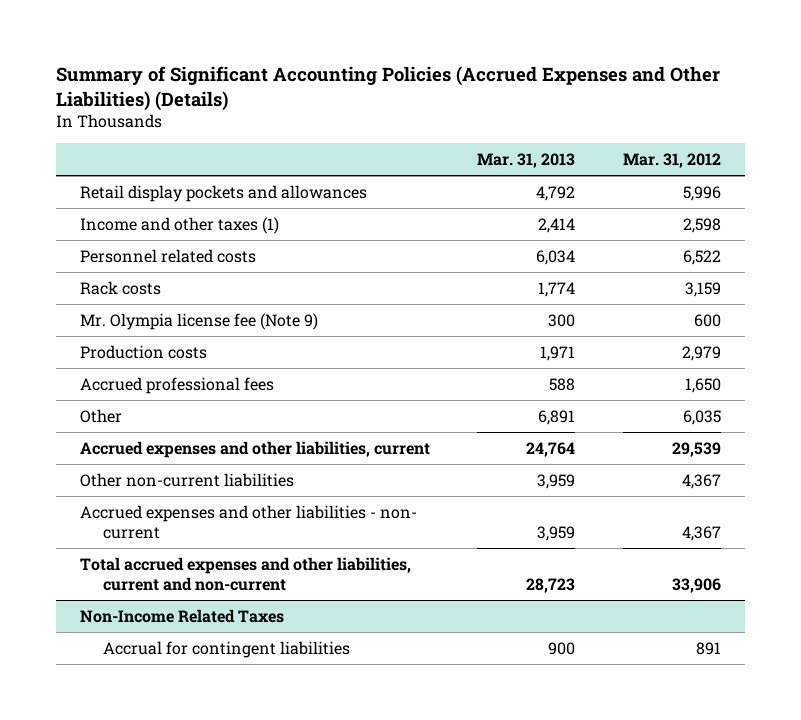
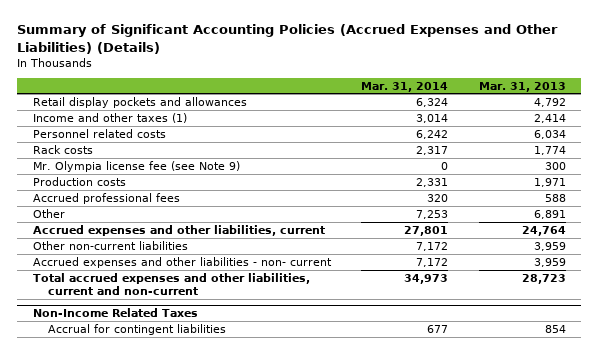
[623,153,722,169] Mar. 31, 2012 -> none
none -> [361,81,449,92] Mar. 31, 2014
[79,312,318,330] Mr. Olympia license fee (Note 9) -> [32,160,240,172] Mr. Olympia license fee (see Note 9)
[548,641,576,655] 900 -> [545,324,567,333] 854

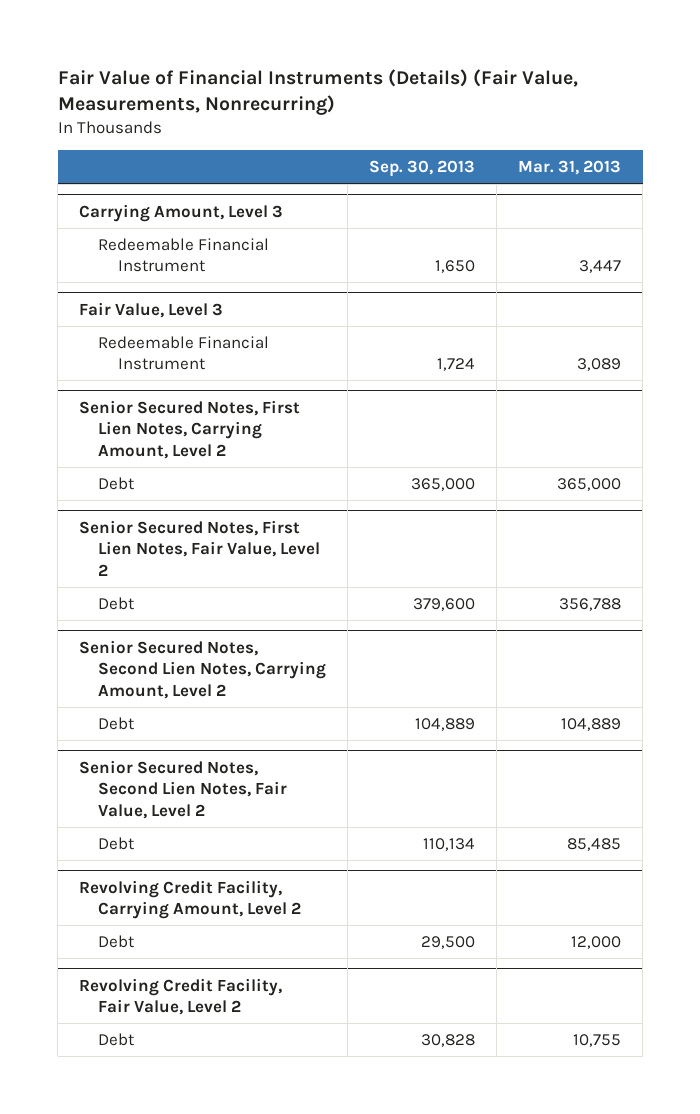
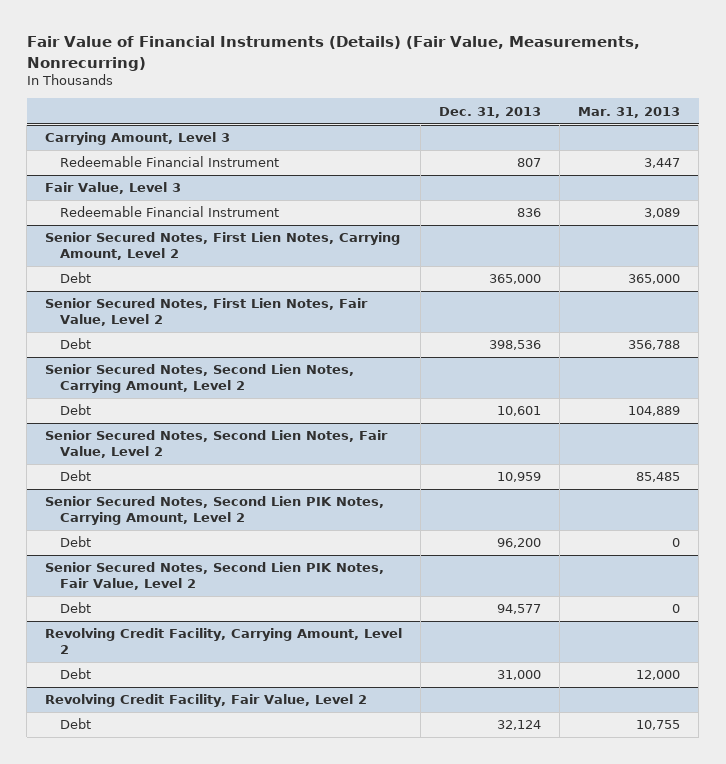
[369,159,476,177] Sep. 30, 2013 -> none
none -> [439,106,542,118] Dec. 31, 2013
none -> [45,496,385,526] Senior Secured Notes, Second Lien PIK Notes, Carrying Amount, Level 2
none -> [59,536,91,548] Debt
none -> [45,562,385,591] Senior Secured Notes, Second Lien PIK Notes, Fair Value, Level 2
none -> [59,602,91,614] Debt

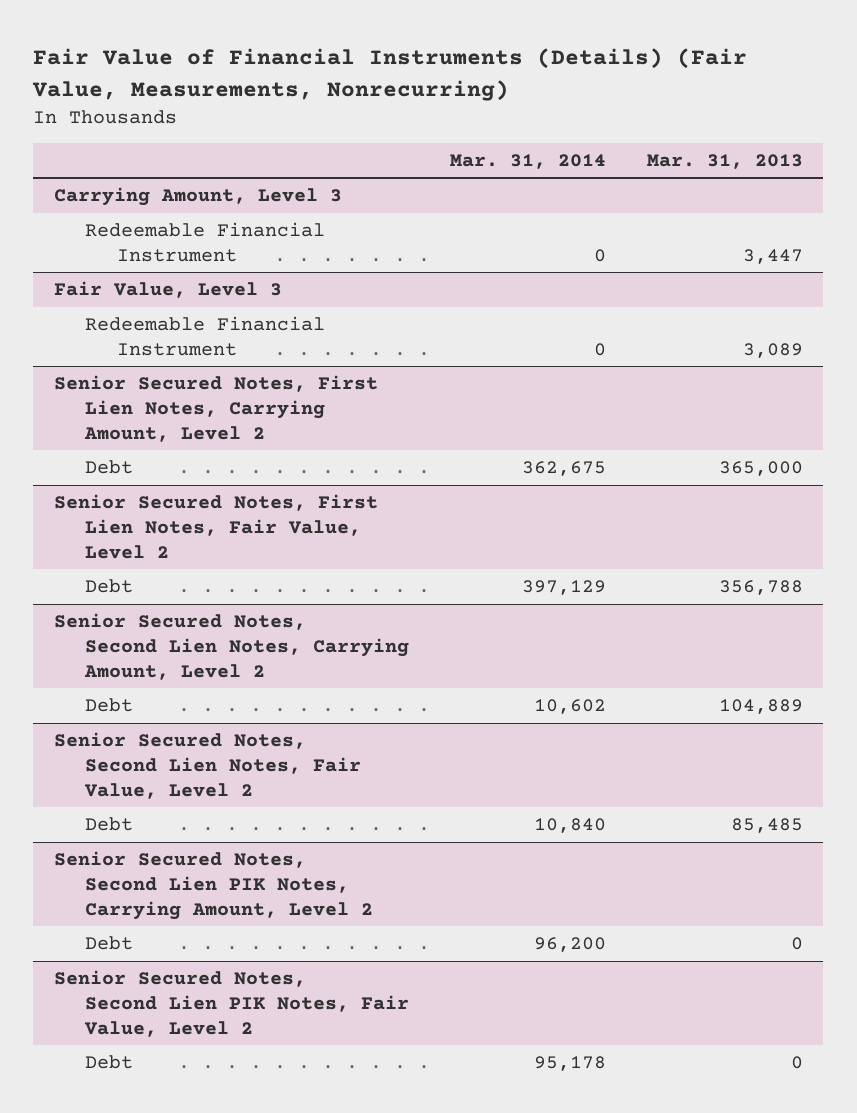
[439,106,542,118] Dec. 31, 2013 -> none
none -> [450,153,607,169] Mar. 31, 2014
[45,628,403,655] Revolving Credit Facility, Carrying Amount, Level 2 -> none
[59,668,91,680] Debt -> none
[45,694,368,708] Revolving Credit Facility, Fair Value, Level 2 -> none
[59,718,91,730] Debt -> none

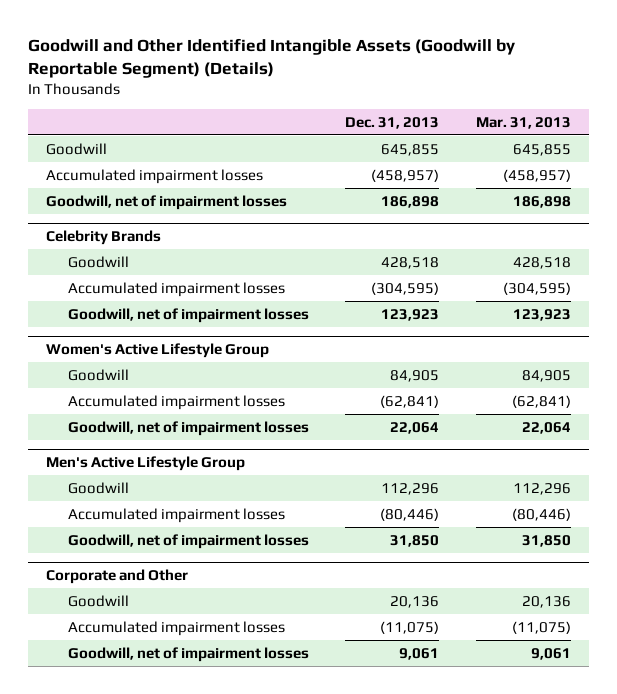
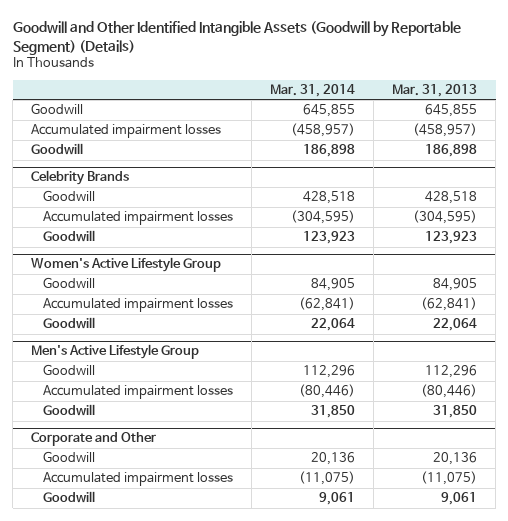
[345,116,440,129] Dec. 31, 2013 -> none
none -> [270,83,356,97] Mar. 31, 2014
[45,194,287,210] Goodwill, net of impairment losses -> [30,143,83,156] Goodwill
[67,307,309,323] Goodwill, net of impairment losses -> [43,230,96,243] Goodwill
[67,420,309,436] Goodwill, net of impairment losses -> [43,317,96,330] Goodwill
[67,533,309,549] Goodwill, net of impairment losses -> [43,404,96,417] Goodwill
[67,646,309,662] Goodwill, net of impairment losses -> [43,491,96,504] Goodwill

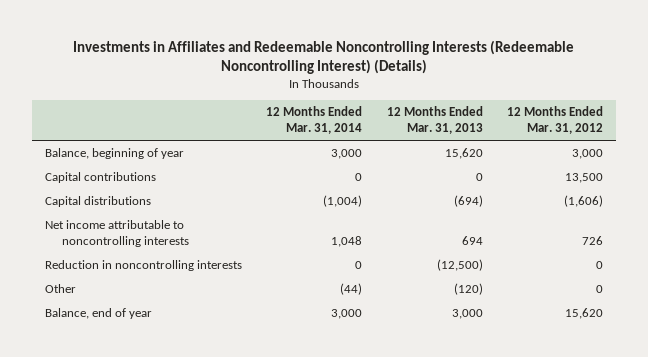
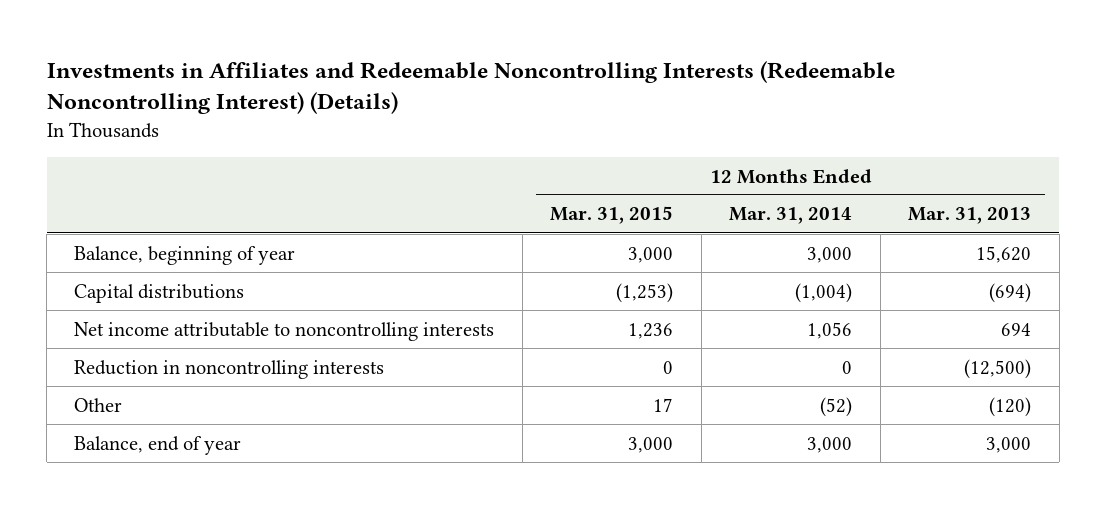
[507,106,604,135] 12 Months Ended Mar. 31, 2012 -> none
none -> [550,206,674,225] Mar. 31, 2015
[44,171,156,183] Capital contributions -> none
[331,235,363,247] 1,048 -> [807,321,853,339] 1,056
[340,282,363,295] (44) -> [820,396,853,417] (52)

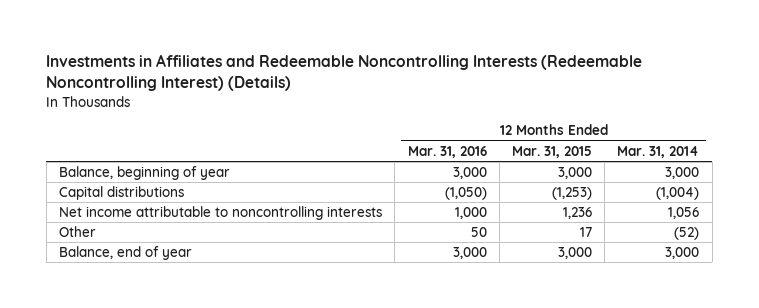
[908,207,1032,225] Mar. 31, 2013 -> none
none -> [407,145,487,158] Mar. 31, 2016
[74,359,385,379] Reduction in noncontrolling interests -> none

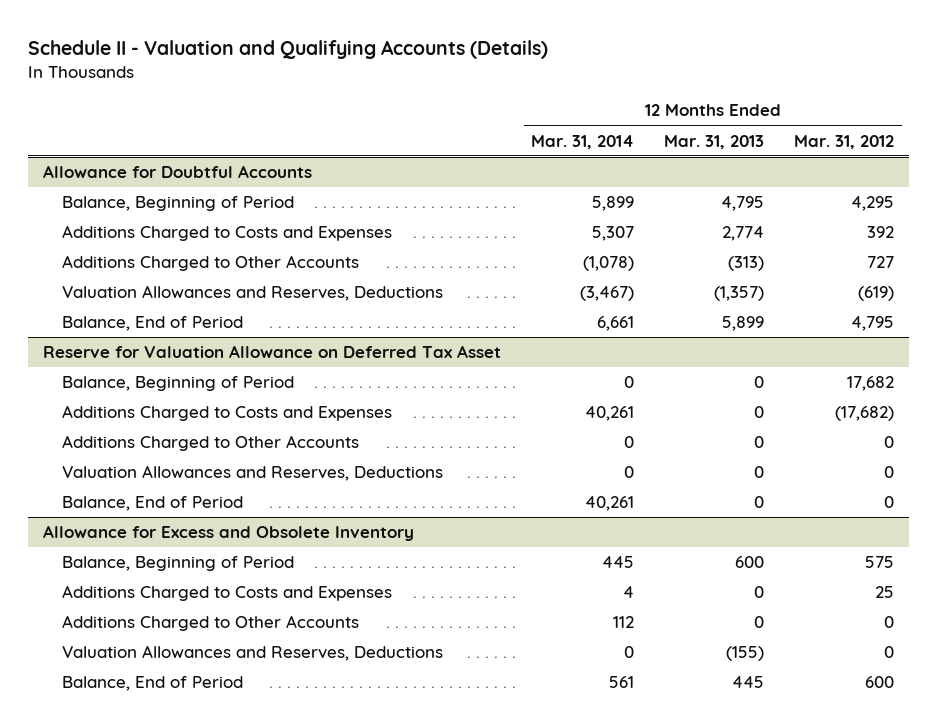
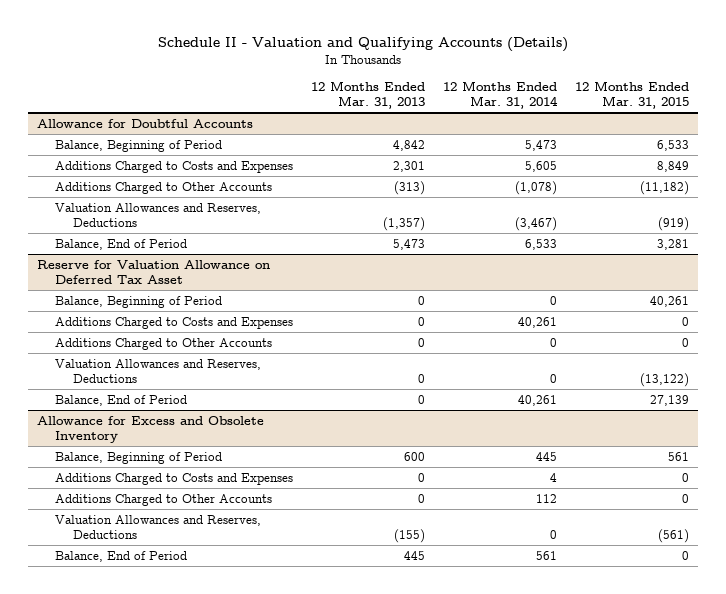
[794,134,895,149] Mar. 31, 2012 -> none
none -> [574,80,689,110] 12 Months Ended Mar. 31, 2015
[592,196,635,212] 5,899 -> [524,139,557,151] 5,473
[721,196,765,212] 4,795 -> [392,139,425,151] 4,842
[592,226,635,242] 5,307 -> [524,160,557,172] 5,605
[722,226,765,242] 2,774 -> [392,160,425,172] 2,301
[597,316,635,332] 6,661 -> [524,238,557,250] 6,533
[722,316,765,332] 5,899 -> [392,238,425,250] 5,473

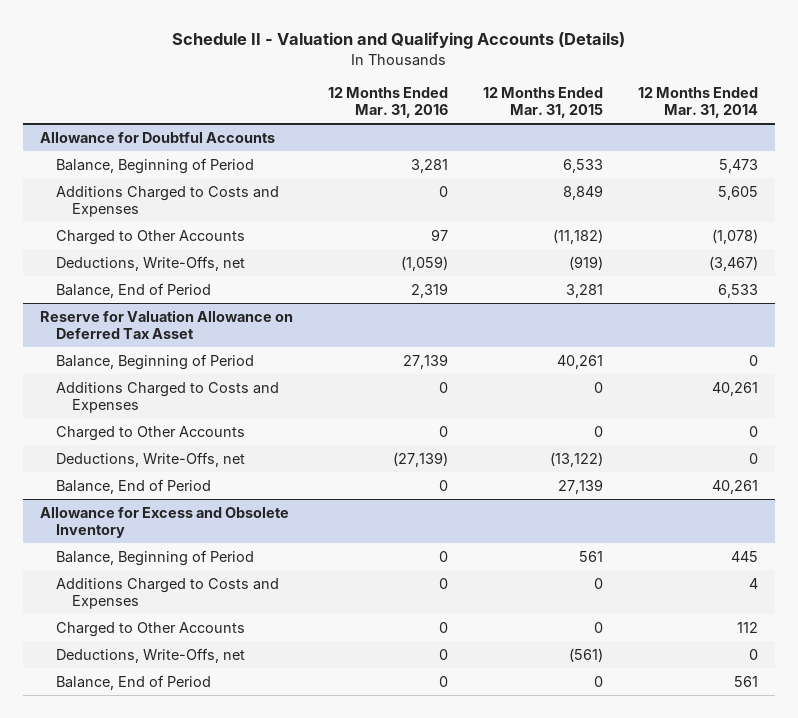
[310,80,425,110] 12 Months Ended Mar. 31, 2013 -> none
none -> [328,86,449,118] 12 Months Ended Mar. 31, 2016
[55,181,273,194] Additions Charged to Other Accounts -> [56,229,246,245] Charged to Other Accounts
[55,202,262,228] Valuation Allowances and Reserves, Deductions -> [56,255,246,271] Deductions, Write-Offs, net
[55,337,273,350] Additions Charged to Other Accounts -> [56,425,246,441] Charged to Other Accounts
[55,358,262,384] Valuation Allowances and Reserves, Deductions -> [56,451,246,467] Deductions, Write-Offs, net
[55,493,273,506] Additions Charged to Other Accounts -> [56,621,246,637] Charged to Other Accounts
[55,514,262,540] Valuation Allowances and Reserves, Deductions -> [56,647,246,663] Deductions, Write-Offs, net

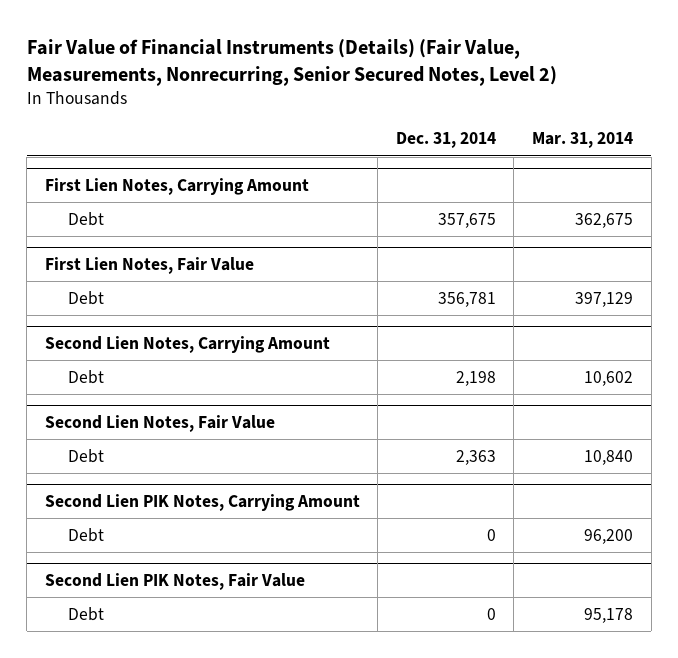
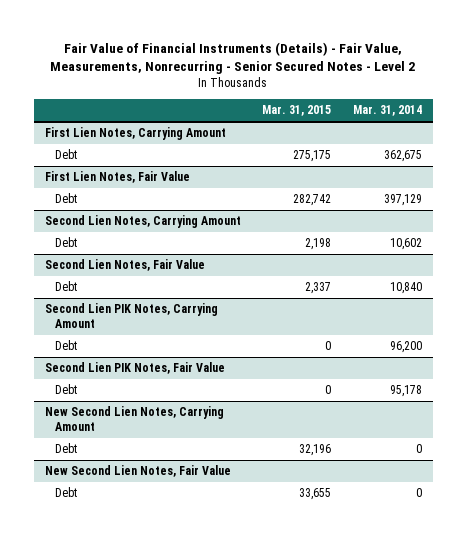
[26,38,557,86] Fair Value of Financial Instruments (Details) (Fair Value, Measurements, Nonrecurring, Senior Secured Notes, Level 2) -> [50,41,416,74] Fair Value of Financial Instruments (Details) - Fair Value, Measurements, Nonrecurring - Senior Secured Notes - Level 2
[395,132,496,149] Dec. 31, 2014 -> none
none -> [262,105,332,117] Mar. 31, 2015
none -> [44,406,224,431] New Second Lien Notes, Carrying Amount
none -> [54,443,77,454] Debt
none -> [44,465,231,478] New Second Lien Notes, Fair Value
none -> [54,487,77,498] Debt

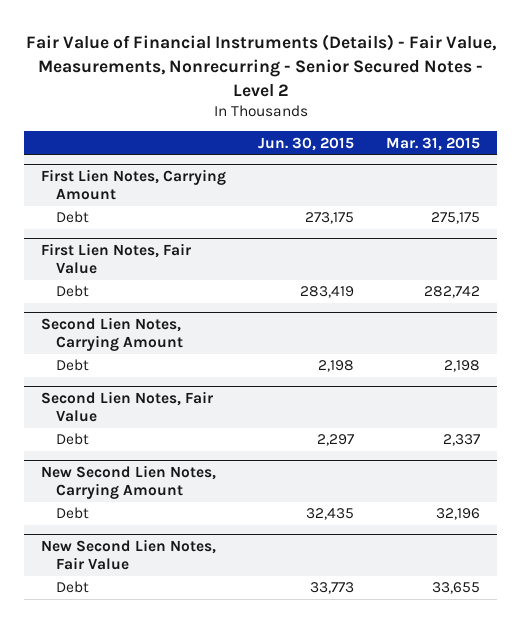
[352,105,422,117] Mar. 31, 2014 -> none
none -> [258,136,355,151] Jun. 30, 2015
[44,303,218,328] Second Lien PIK Notes, Carrying Amount -> none
[54,340,77,351] Debt -> none
[44,362,225,375] Second Lien PIK Notes, Fair Value -> none
[54,384,77,395] Debt -> none

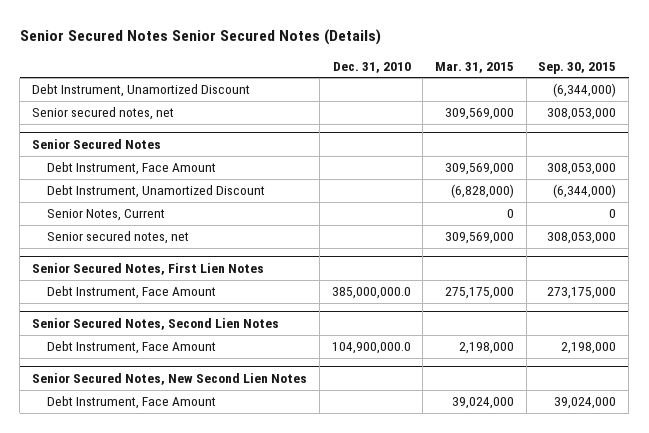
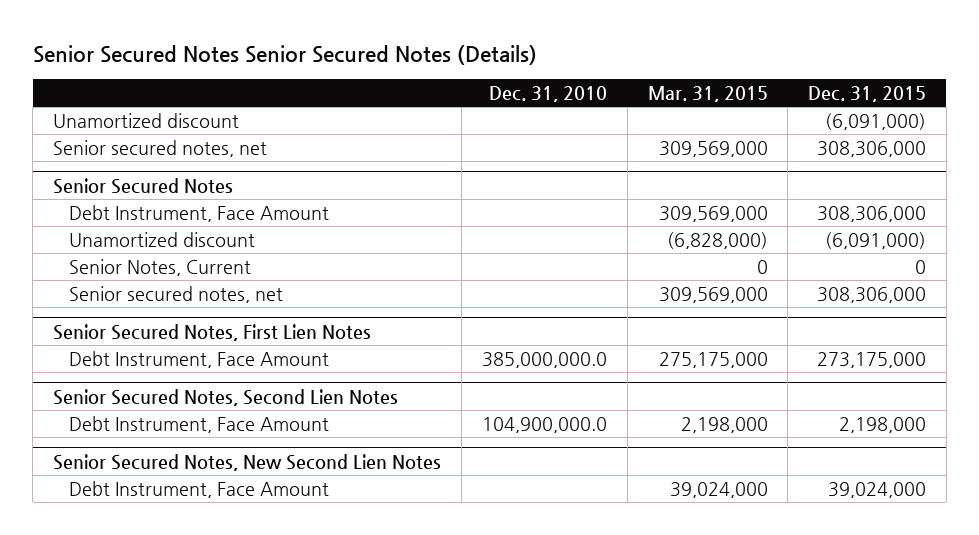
[538,61,617,74] Sep. 30, 2015 -> none
none -> [808,86,927,103] Dec. 31, 2015
[32,84,251,98] Debt Instrument, Unamortized Discount -> [53,112,240,128] Unamortized discount
[47,185,266,199] Debt Instrument, Unamortized Discount -> [68,231,255,247] Unamortized discount

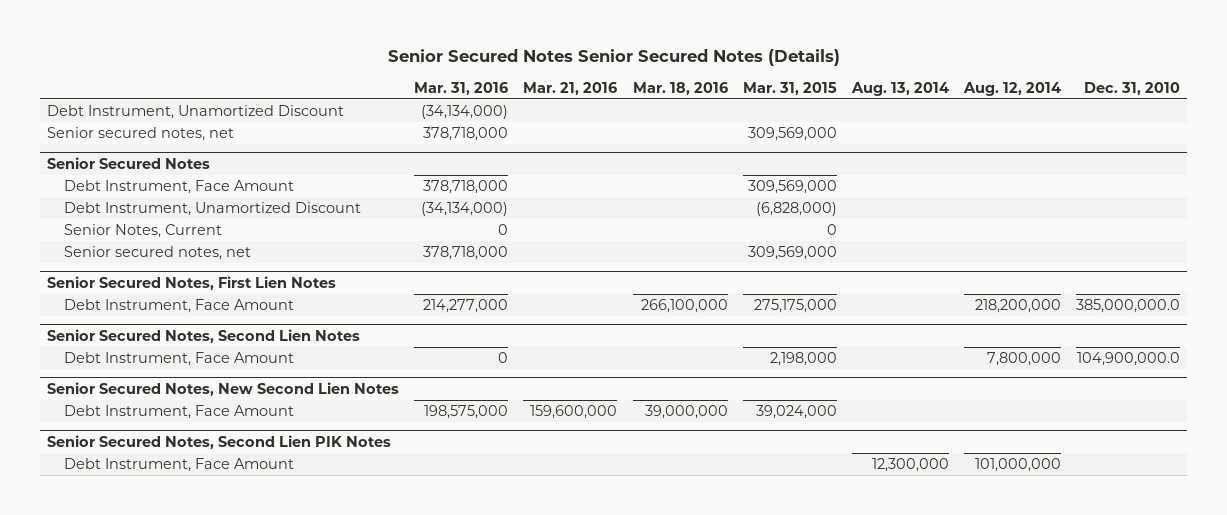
[808,86,927,103] Dec. 31, 2015 -> none
none -> [414,81,509,95] Mar. 31, 2016
none -> [523,81,618,95] Mar. 21, 2016
none -> [632,81,728,95] Mar. 18, 2016
none -> [850,81,949,96] Aug. 13, 2014
none -> [962,81,1061,96] Aug. 12, 2014
[53,112,240,128] Unamortized discount -> [47,105,345,120] Debt Instrument, Unamortized Discount
[68,231,255,247] Unamortized discount -> [63,202,361,217] Debt Instrument, Unamortized Discount
none -> [47,434,392,449] Senior Secured Notes, Second Lien PIK Notes
none -> [63,458,294,473] Debt Instrument, Face Amount

